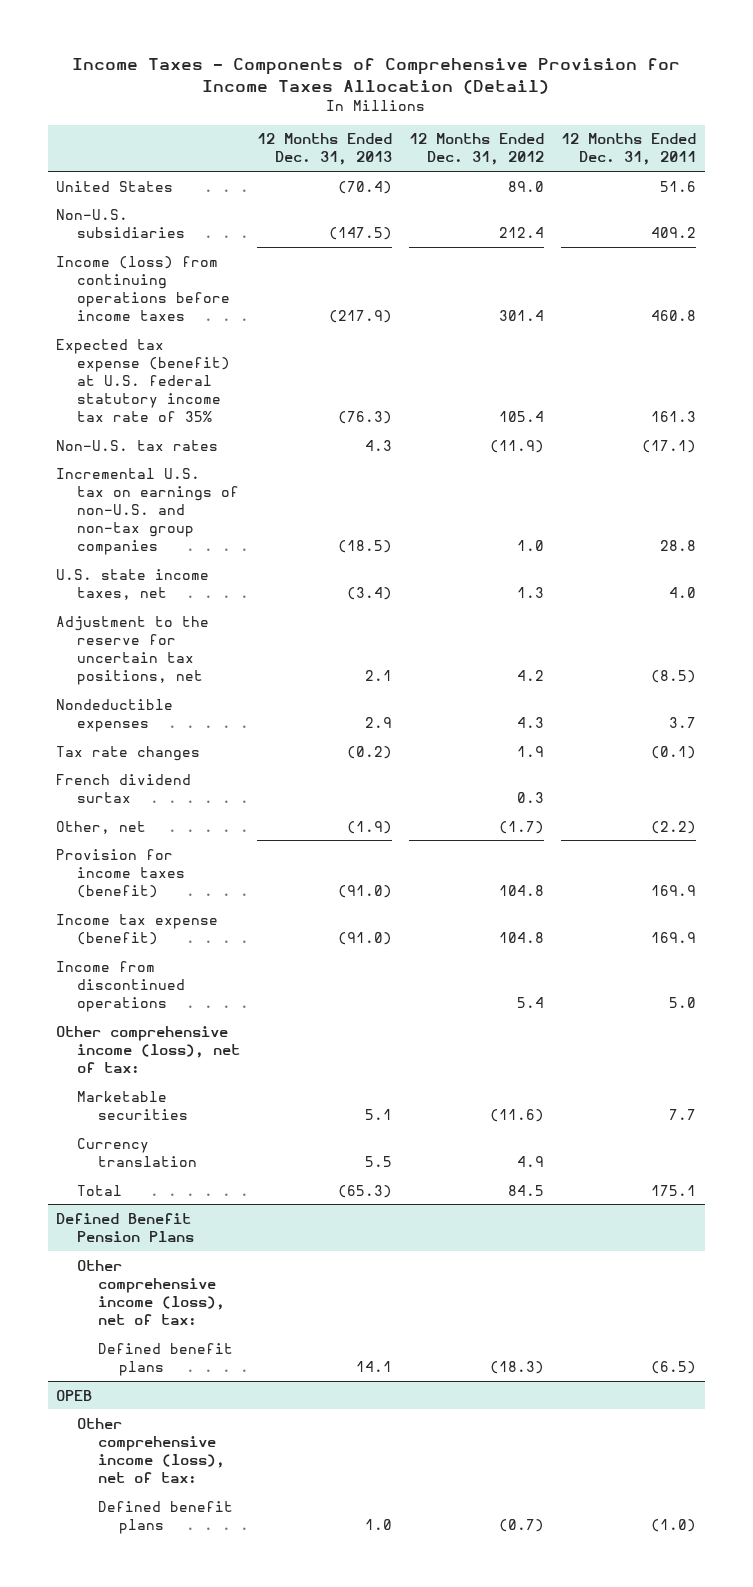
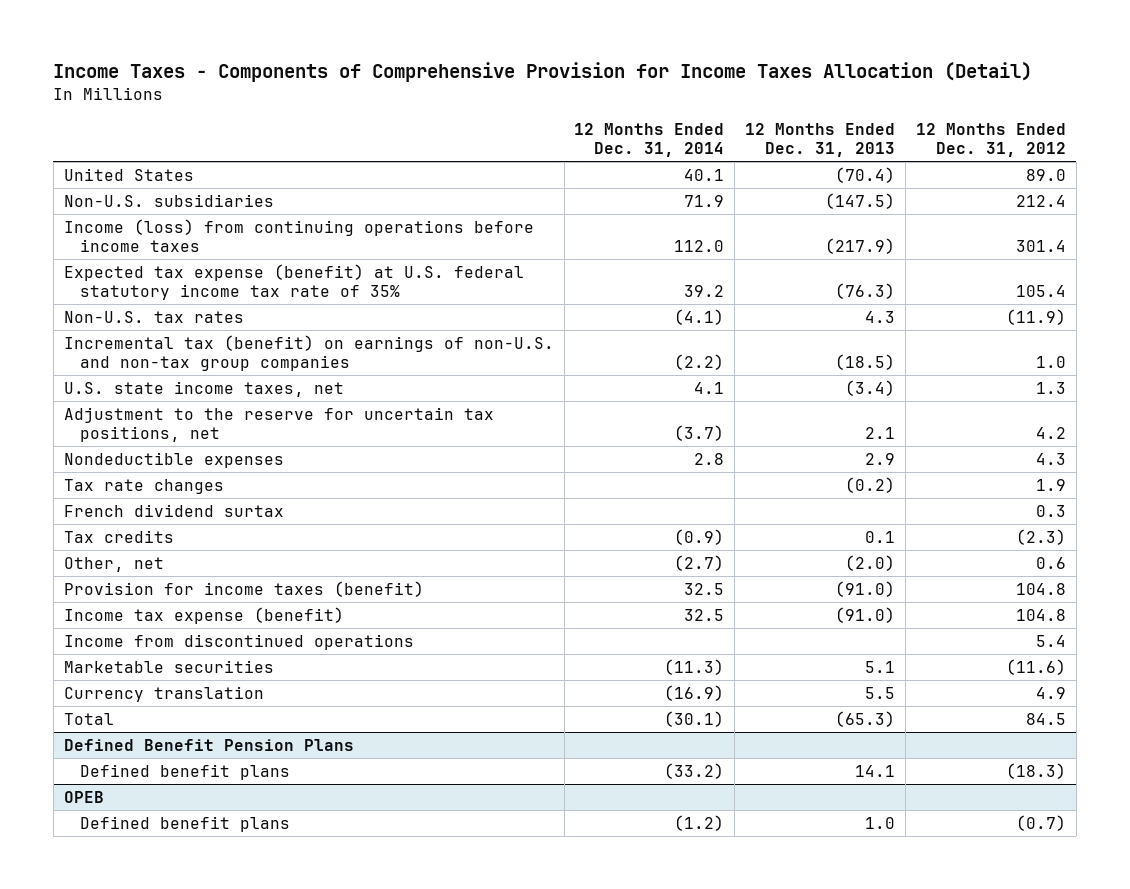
[561,133,697,166] 12 Months Ended Dec. 31, 2011 -> none
none -> [574,123,725,158] 12 Months Ended Dec. 31, 2014
[56,467,240,556] Incremental U.S. tax on earnings of non-U.S. and non-tax group companies -> [63,335,554,371] Incremental tax (benefit) on earnings of non-U.S. and non-tax group companies
none -> [63,530,174,544] Tax credits
[347,820,393,834] (1.9) -> [845,555,896,572] (2.0)
[499,820,545,834] (1.7) -> [1035,557,1066,570] 0.6
[56,1025,241,1073] Other comprehensive income (loss), net of tax: -> none
[77,1259,225,1325] Other comprehensive income (loss), net of tax: -> none
[77,1417,225,1483] Other comprehensive income (loss), net of tax: -> none

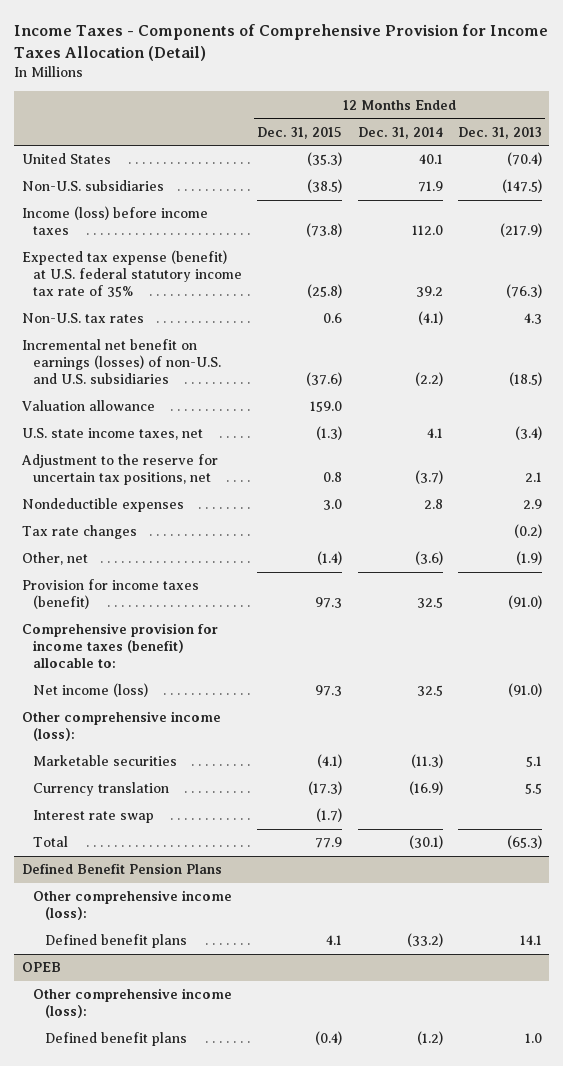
[915,123,1066,158] 12 Months Ended Dec. 31, 2012 -> none
none -> [257,126,343,139] Dec. 31, 2015
[63,219,534,252] Income (loss) from continuing operations before income taxes -> [21,206,208,236] Income (loss) before income taxes
[63,335,554,371] Incremental tax (benefit) on earnings of non-U.S. and non-tax group companies -> [21,339,222,385] Incremental net benefit on earnings (losses) of non-U.S. and U.S. subsidiaries
none -> [21,400,155,412] Valuation allowance
[63,504,284,518] French dividend surtax -> none
[63,530,174,544] Tax credits -> none
[674,555,725,572] (2.7) -> [414,551,443,566] (3.6)
[845,555,896,572] (2.0) -> [515,551,542,566] (1.9)
[63,634,414,651] Income from discontinued operations -> none
none -> [21,623,218,669] Comprehensive provision for income taxes (benefit) allocable to:
[63,607,344,625] Income tax expense (benefit) -> [33,683,149,698] Net income (loss)
none -> [21,711,221,742] Other comprehensive income (loss):
none -> [33,810,155,824] Interest rate swap
none -> [33,890,233,921] Other comprehensive income (loss):
none -> [33,988,233,1019] Other comprehensive income (loss):

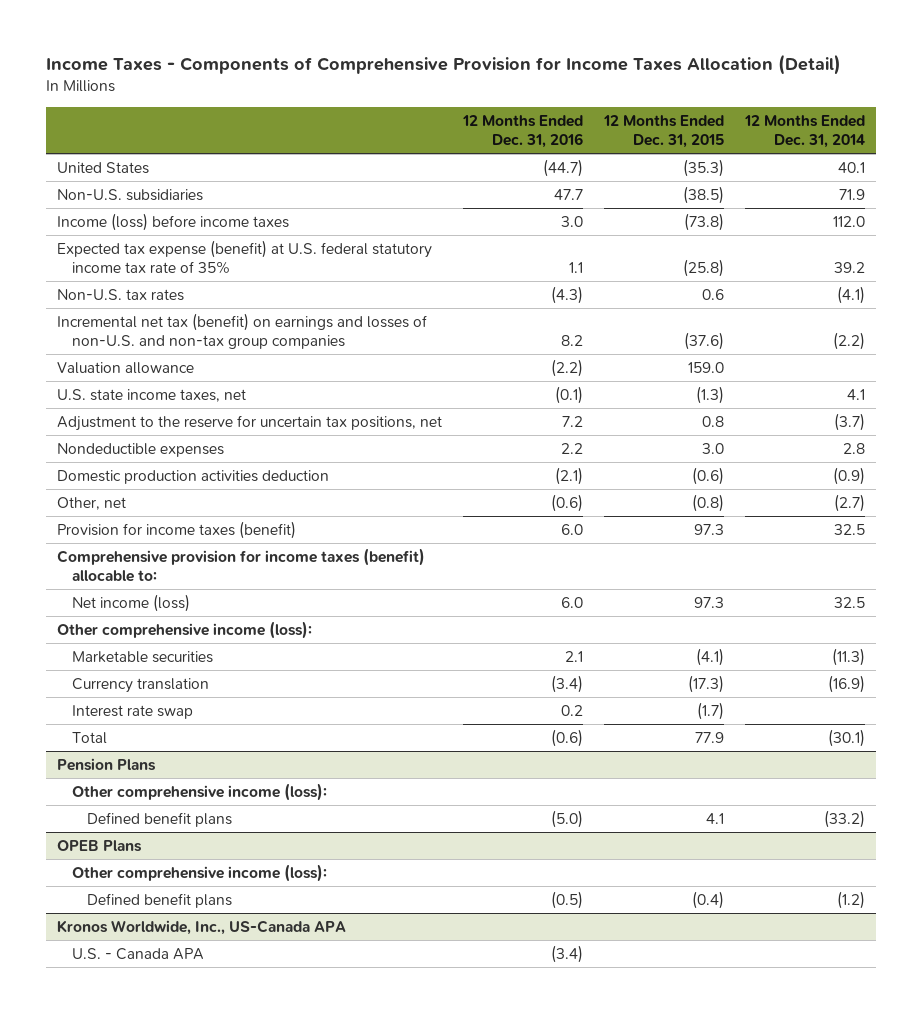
[457,126,542,139] Dec. 31, 2013 -> none
none -> [461,114,583,149] 12 Months Ended Dec. 31, 2016
[21,339,222,385] Incremental net benefit on earnings (losses) of non-U.S. and U.S. subsidiaries -> [56,312,427,350] Incremental net tax (benefit) on earnings and losses of non-U.S. and non-tax group companies
[21,525,137,540] Tax rate changes -> none
none -> [56,469,329,484] Domestic production activities deduction
[317,551,343,566] (1.4) -> [692,493,725,512] (0.8)
[414,551,443,566] (3.6) -> [834,493,866,512] (2.7)
[21,863,222,875] Defined Benefit Pension Plans -> [56,757,156,771] Pension Plans
[21,962,61,973] OPEB -> [56,839,142,852] OPEB Plans
none -> [56,919,346,935] Kronos Worldwide, Inc., US-Canada APA
none -> [71,947,204,960] U.S. - Canada APA

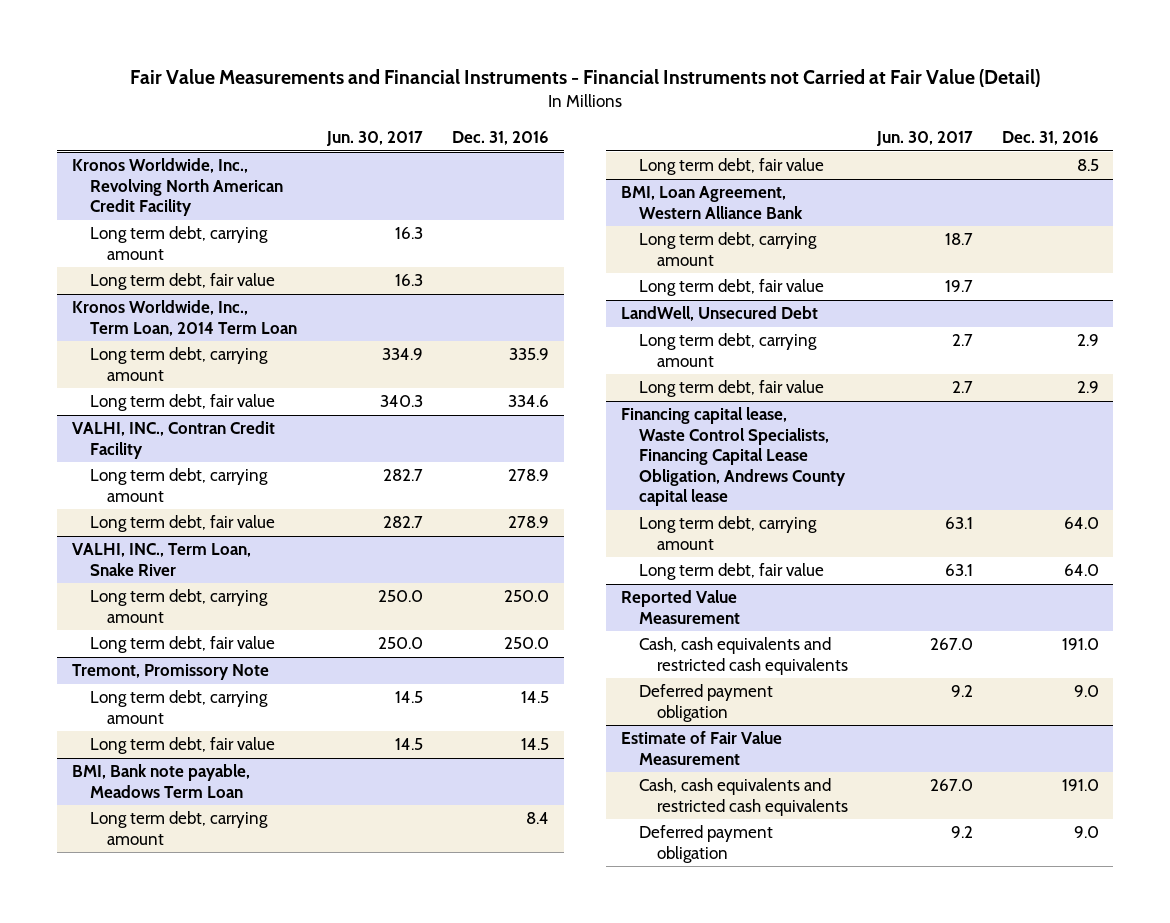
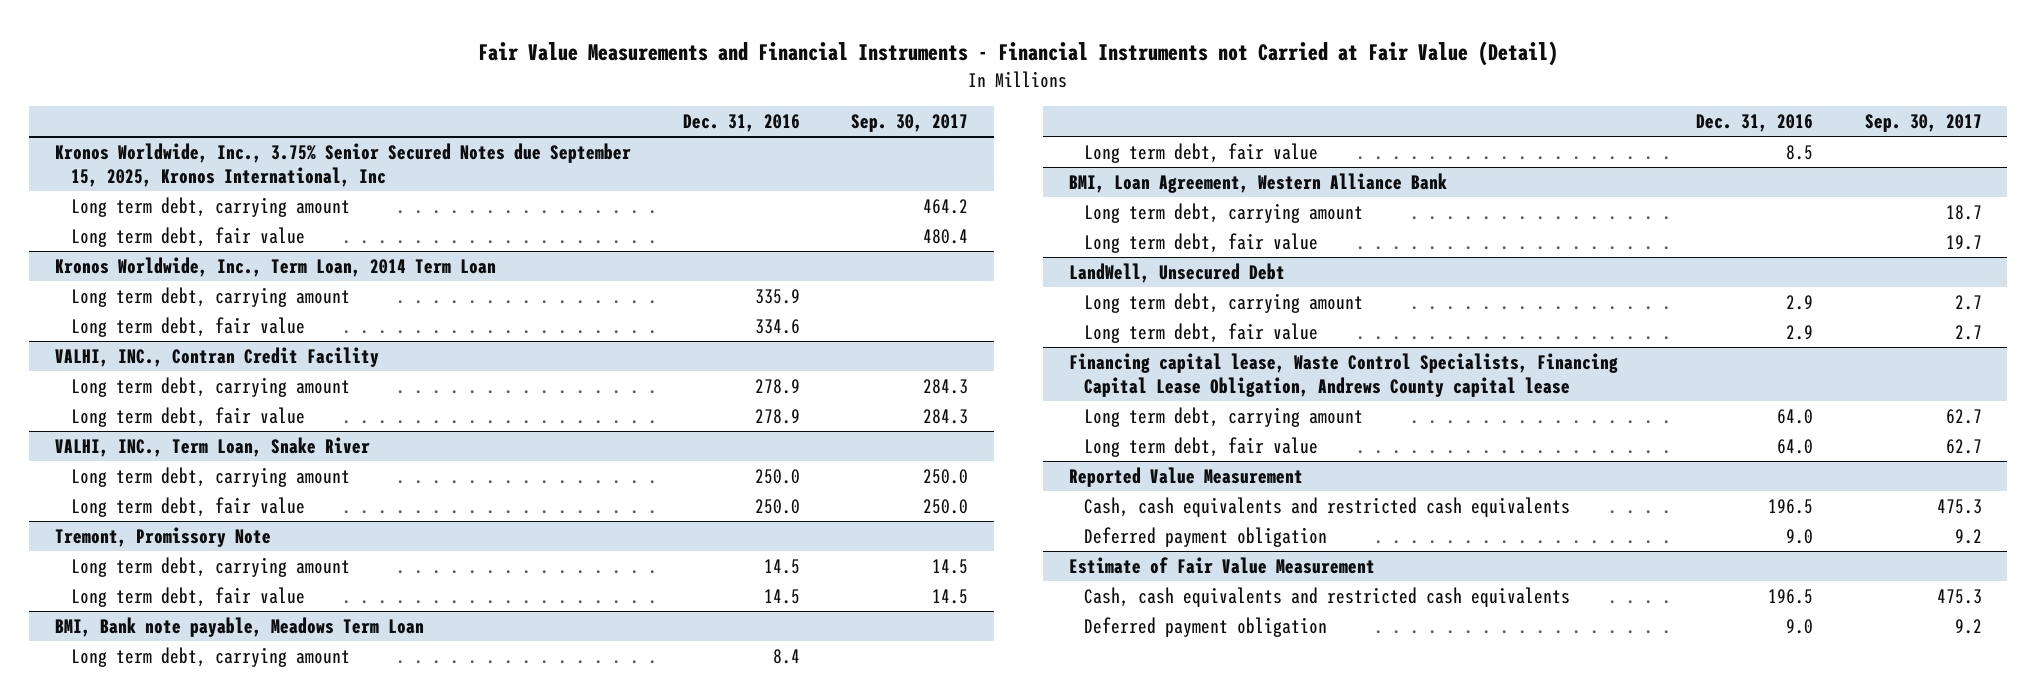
[326,131,424,147] Jun. 30, 2017 -> none
none -> [850,114,968,133] Sep. 30, 2017
[71,158,283,217] Kronos Worldwide, Inc., Revolving North American Credit Facility -> none
none -> [55,142,632,187] Kronos Worldwide, Inc., 3.75% Senior Secured Notes due September 15, 2025, Kronos International, Inc
[1061,638,1099,651] 191.0 -> [1768,498,1814,514] 196.5
[1061,779,1099,792] 191.0 -> [1768,588,1814,604] 196.5

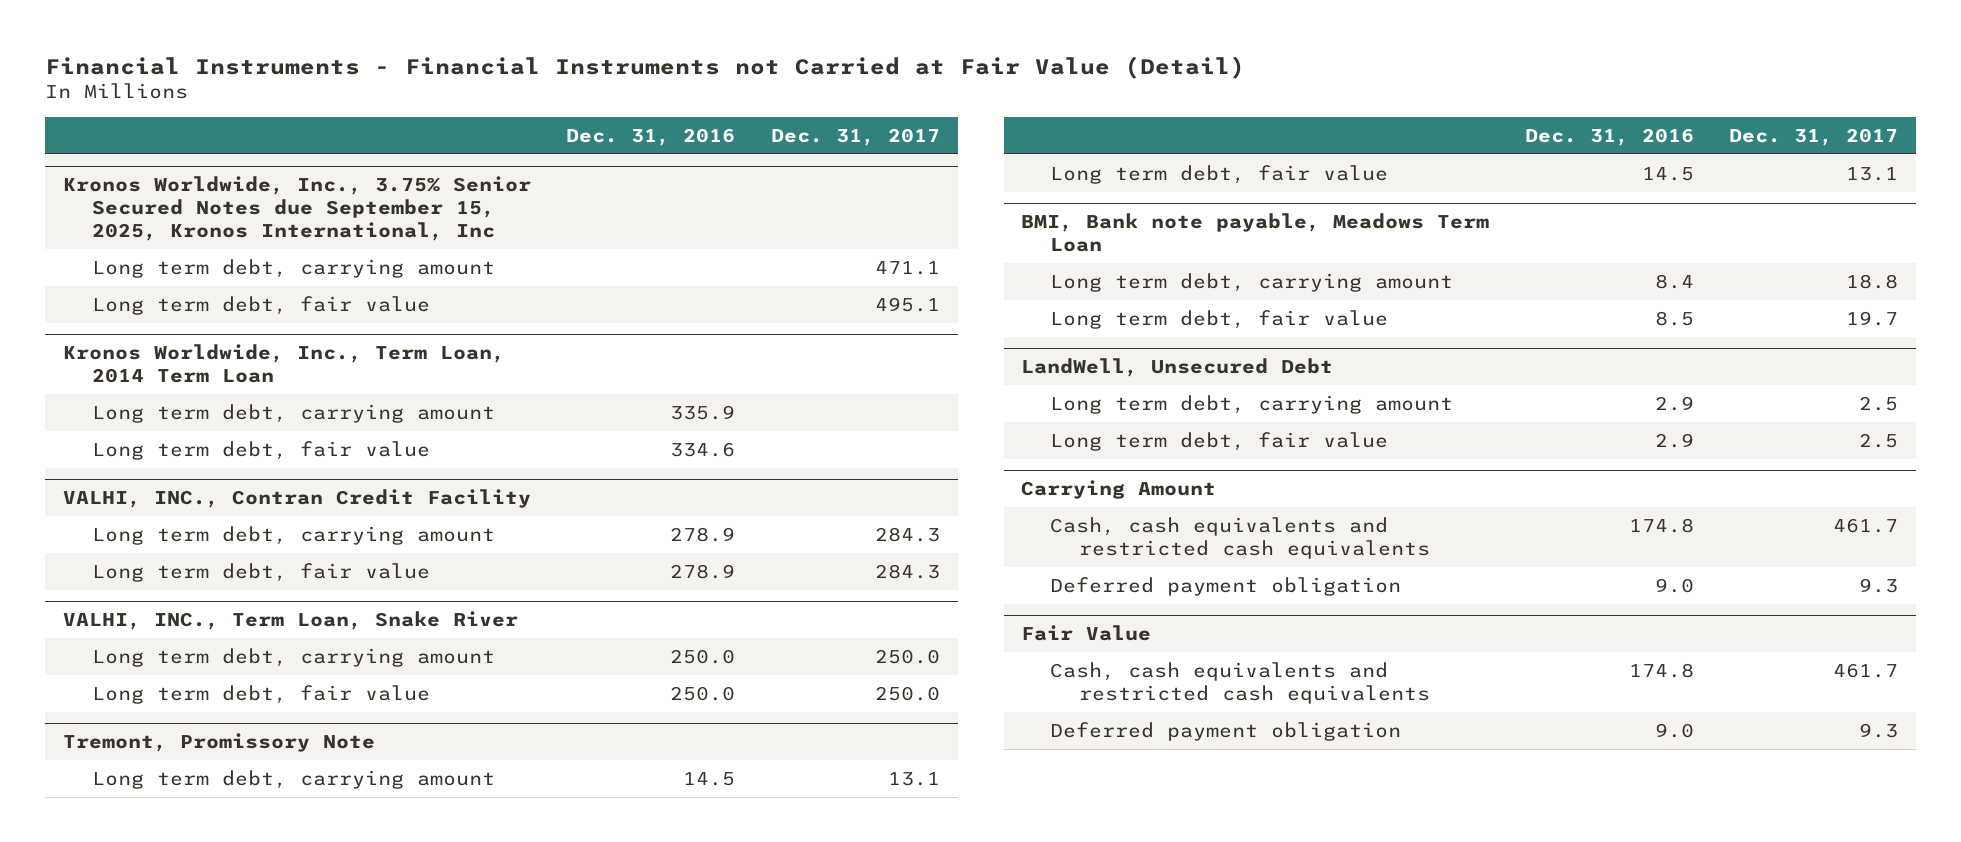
[478,40,1559,66] Fair Value Measurements and Financial Instruments - Financial Instruments not Carried at Fair Value (Detail) -> [45,55,1246,79] Financial Instruments - Financial Instruments not Carried at Fair Value (Detail)
[850,114,968,133] Sep. 30, 2017 -> none
none -> [770,127,940,146] Dec. 31, 2017
[1068,172,1447,193] BMI, Loan Agreement, Western Alliance Bank -> none
[1084,202,1364,223] Long term debt, carrying amount -> none
[1084,232,1319,253] Long term debt, fair value -> none
[1068,352,1618,397] Financing capital lease, Waste Control Specialists, Financing Capital Lease Obligation, Andrews County capital lease -> none
[1084,406,1364,427] Long term debt, carrying amount -> none
[1084,436,1319,457] Long term debt, fair value -> none
[1068,466,1303,487] Reported Value Measurement -> [1021,480,1217,500] Carrying Amount
[1768,498,1814,514] 196.5 -> [1628,517,1694,533] 174.8
[1068,556,1375,574] Estimate of Fair Value Measurement -> [1021,625,1152,642] Fair Value
[1768,588,1814,604] 196.5 -> [1628,662,1694,678] 174.8

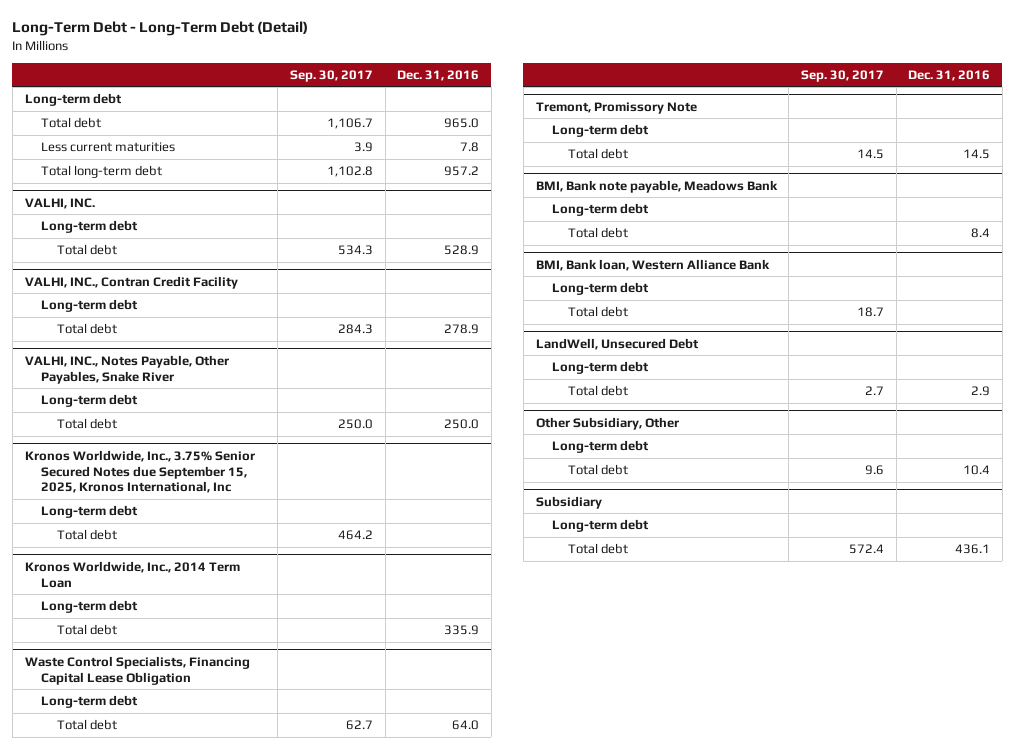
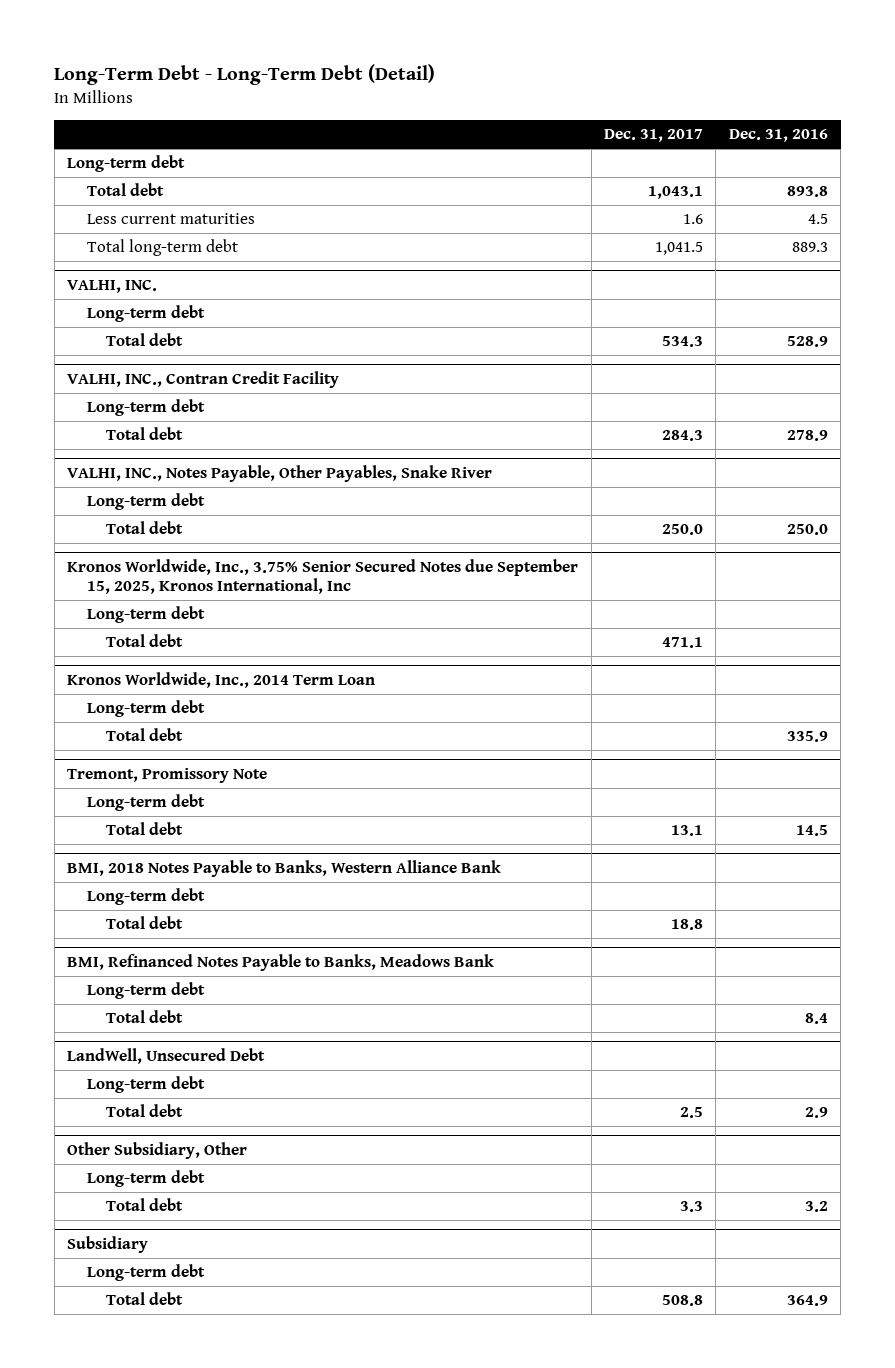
[289,69,373,82] Sep. 30, 2017 -> none
none -> [604,129,704,143] Dec. 31, 2017
[444,117,480,128] 965.0 -> [786,186,828,198] 893.8
[460,141,480,152] 7.8 -> [807,214,828,225] 4.5
[444,165,480,176] 957.2 -> [791,242,828,253] 889.3
[24,655,250,685] Waste Control Specialists, Financing Capital Lease Obligation -> none
[40,694,138,708] Long-term debt -> none
[57,718,118,730] Total debt -> none
[535,179,778,193] BMI, Bank note payable, Meadows Bank -> none
[551,202,649,216] Long-term debt -> none
[568,226,629,238] Total debt -> none
[535,258,770,271] BMI, Bank loan, Western Alliance Bank -> none
none -> [67,860,502,878] BMI, 2018 Notes Payable to Banks, Western Alliance Bank
none -> [67,954,495,972] BMI, Refinanced Notes Payable to Banks, Meadows Bank
none -> [86,982,205,1000] Long-term debt
none -> [105,1010,183,1024] Total debt
[963,464,991,475] 10.4 -> [804,1201,828,1213] 3.2
[955,543,991,554] 436.1 -> [786,1295,828,1307] 364.9

